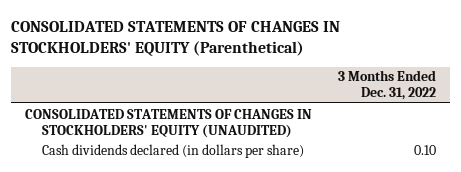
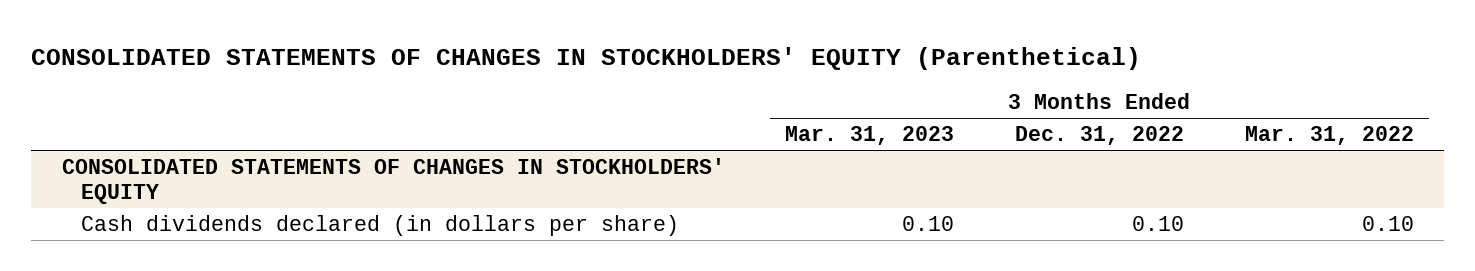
none -> [785,126,955,146] Mar. 31, 2023
none -> [1244,126,1414,146] Mar. 31, 2022
[24,108,312,138] CONSOLIDATED STATEMENTS OF CHANGES IN STOCKHOLDERS' EQUITY (UNAUDITED) -> [61,158,725,205] CONSOLIDATED STATEMENTS OF CHANGES IN STOCKHOLDERS' EQUITY

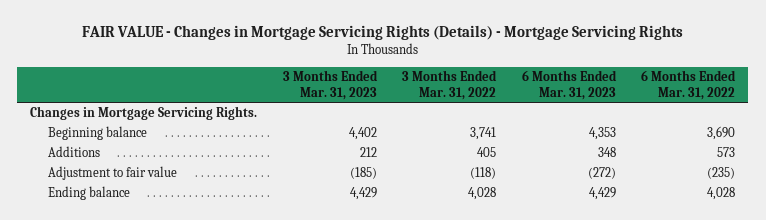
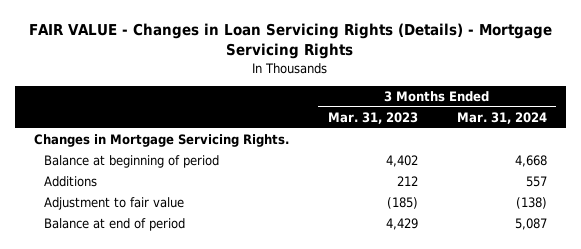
[81,25,683,41] FAIR VALUE - Changes in Mortgage Servicing Rights (Details) - Mortgage Servicing Rights -> [29,23,553,60] FAIR VALUE - Changes in Loan Servicing Rights (Details) - Mortgage Servicing Rights
[402,70,498,100] 3 Months Ended Mar. 31, 2022 -> none
[521,70,617,100] 6 Months Ended Mar. 31, 2023 -> none
[641,70,737,100] 6 Months Ended Mar. 31, 2022 -> none
none -> [456,112,547,125] Mar. 31, 2024
[48,126,148,141] Beginning balance -> [43,155,219,169] Balance at beginning of period
[48,186,131,201] Ending balance -> [43,218,185,232] Balance at end of period

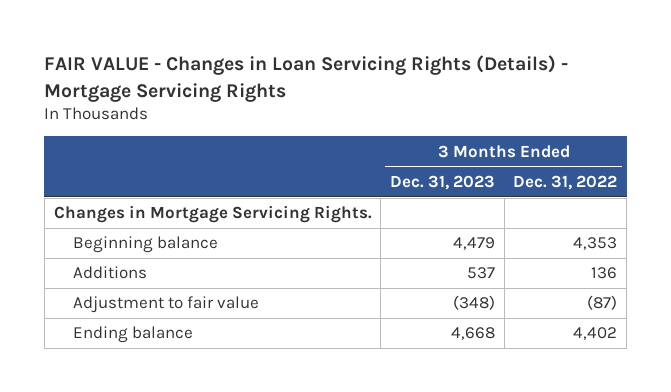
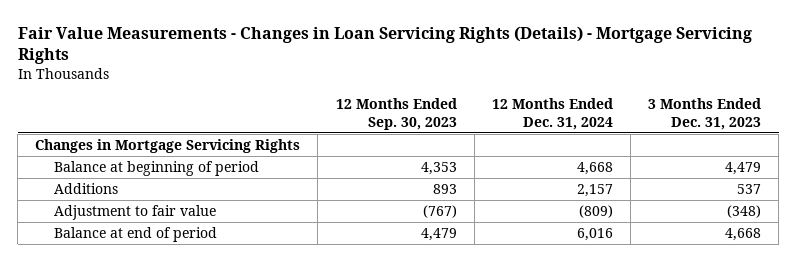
[44,55,569,102] FAIR VALUE - Changes in Loan Servicing Rights (Details) - Mortgage Servicing Rights -> [17,25,752,65] Fair Value Measurements - Changes in Loan Servicing Rights (Details) - Mortgage Servicing Rights
[513,174,618,190] Dec. 31, 2022 -> none
none -> [335,97,457,130] 12 Months Ended Sep. 30, 2023
none -> [491,97,613,130] 12 Months Ended Dec. 31, 2024
[53,205,372,224] Changes in Mortgage Servicing Rights. -> [35,139,301,154] Changes in Mortgage Servicing Rights
[73,236,219,254] Beginning balance -> [53,161,259,177] Balance at beginning of period
[73,326,194,344] Ending balance -> [53,227,217,243] Balance at end of period

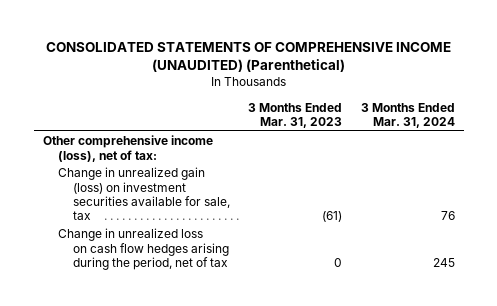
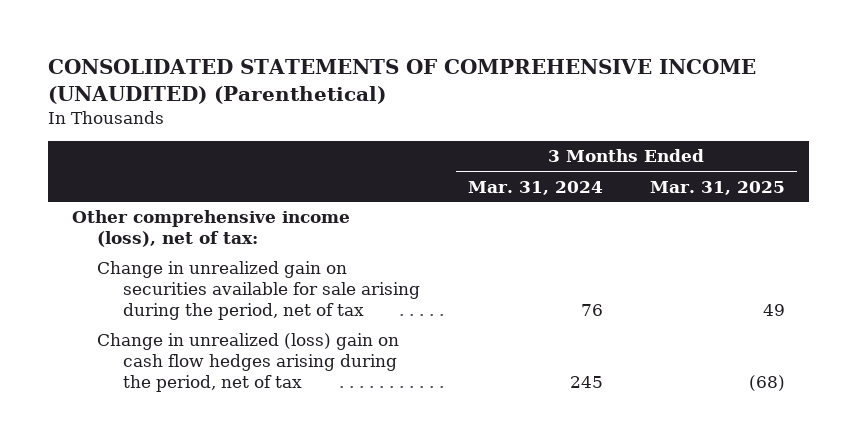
[248,102,343,128] 3 Months Ended Mar. 31, 2023 -> none
none -> [650,180,786,195] Mar. 31, 2025
[57,167,230,221] Change in unrealized gain (loss) on investment securities available for sale, tax -> [97,261,421,320] Change in unrealized gain on securities available for sale arising during the period, net of tax
[57,228,229,270] Change in unrealized loss on cash flow hedges arising during the period, net of tax -> [97,333,400,392] Change in unrealized (loss) gain on cash flow hedges arising during the period, net of tax

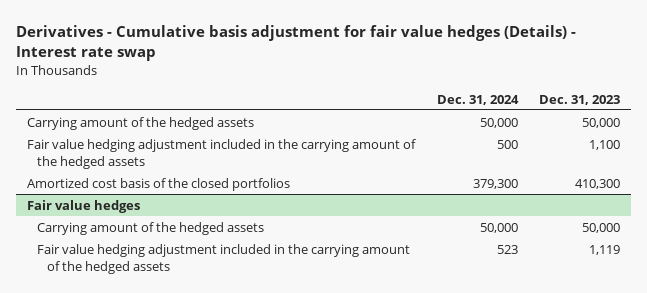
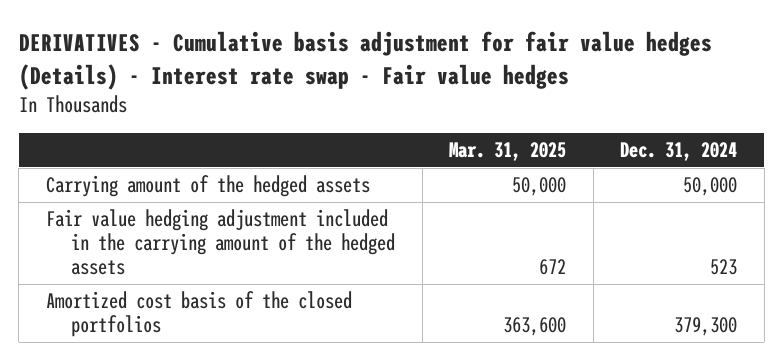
[16,24,577,62] Derivatives - Cumulative basis adjustment for fair value hedges (Details) - Interest rate swap -> [18,31,712,90] DERIVATIVES - Cumulative basis adjustment for fair value hedges (Details) - Interest rate swap - Fair value hedges
[539,94,621,105] Dec. 31, 2023 -> none
none -> [449,142,567,162] Mar. 31, 2025
[27,138,417,169] Fair value hedging adjustment included in the carrying amount of the hedged assets -> none
[27,199,141,213] Fair value hedges -> none
[37,221,265,235] Carrying amount of the hedged assets -> none
[27,177,291,191] Amortized cost basis of the closed portfolios -> [45,291,352,338] Amortized cost basis of the closed portfolios

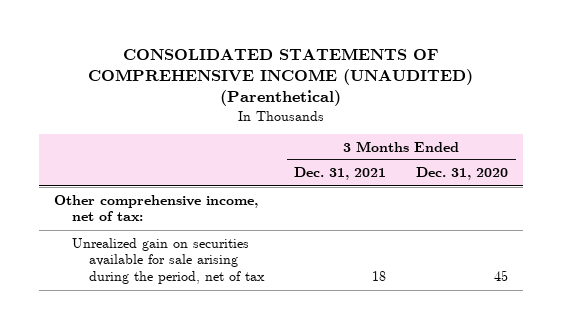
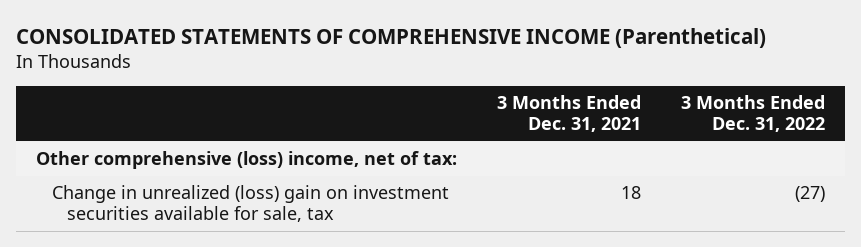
[88,48,474,107] CONSOLIDATED STATEMENTS OF COMPREHENSIVE INCOME (UNAUDITED) (Parenthetical) -> [16,27,767,48] CONSOLIDATED STATEMENTS OF COMPREHENSIVE INCOME (Parenthetical)
[416,167,509,181] Dec. 31, 2020 -> none
none -> [681,95,826,133] 3 Months Ended Dec. 31, 2022
[54,194,259,222] Other comprehensive income, net of tax: -> [36,151,458,170] Other comprehensive (loss) income, net of tax:
[71,237,266,285] Unrealized gain on securities available for sale arising during the period, net of tax -> [51,185,449,223] Change in unrealized (loss) gain on investment securities available for sale, tax

